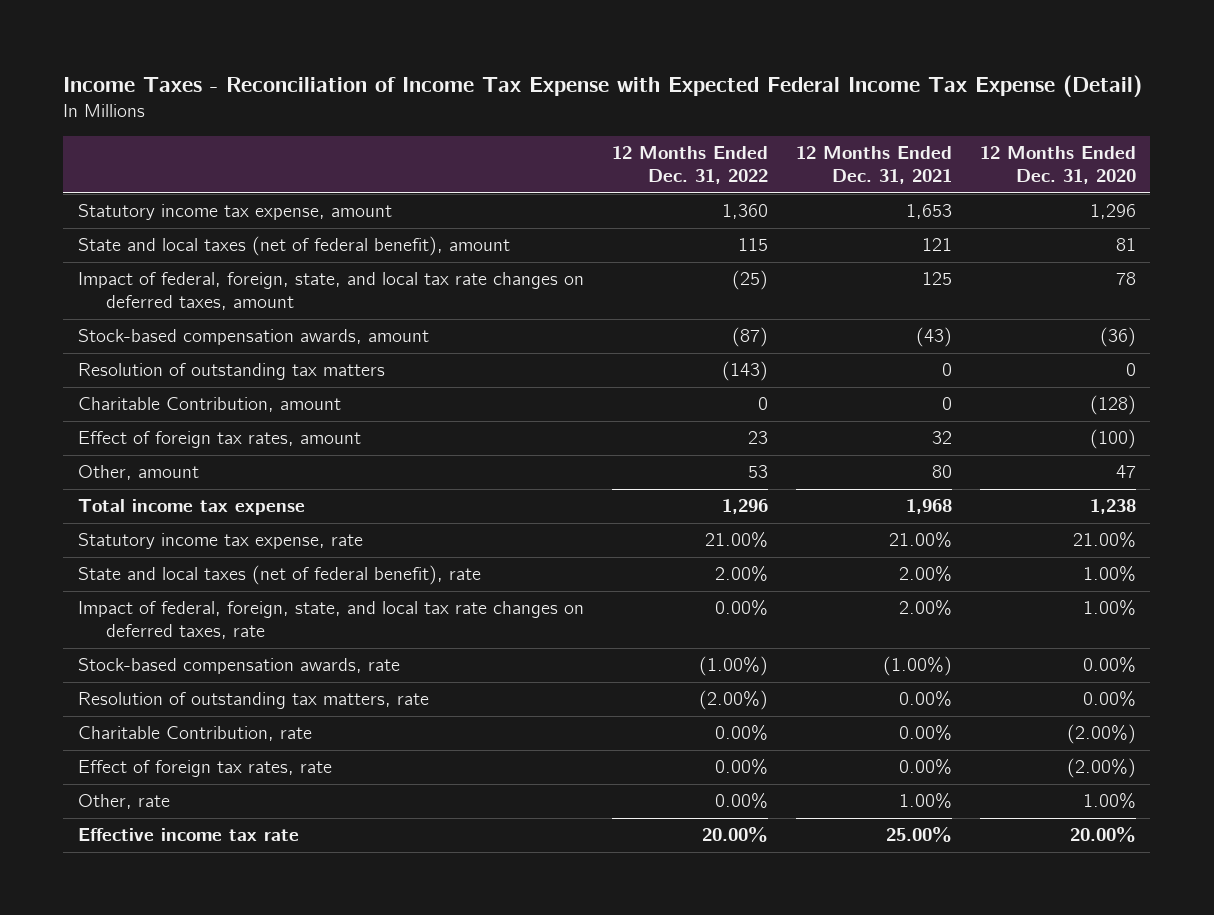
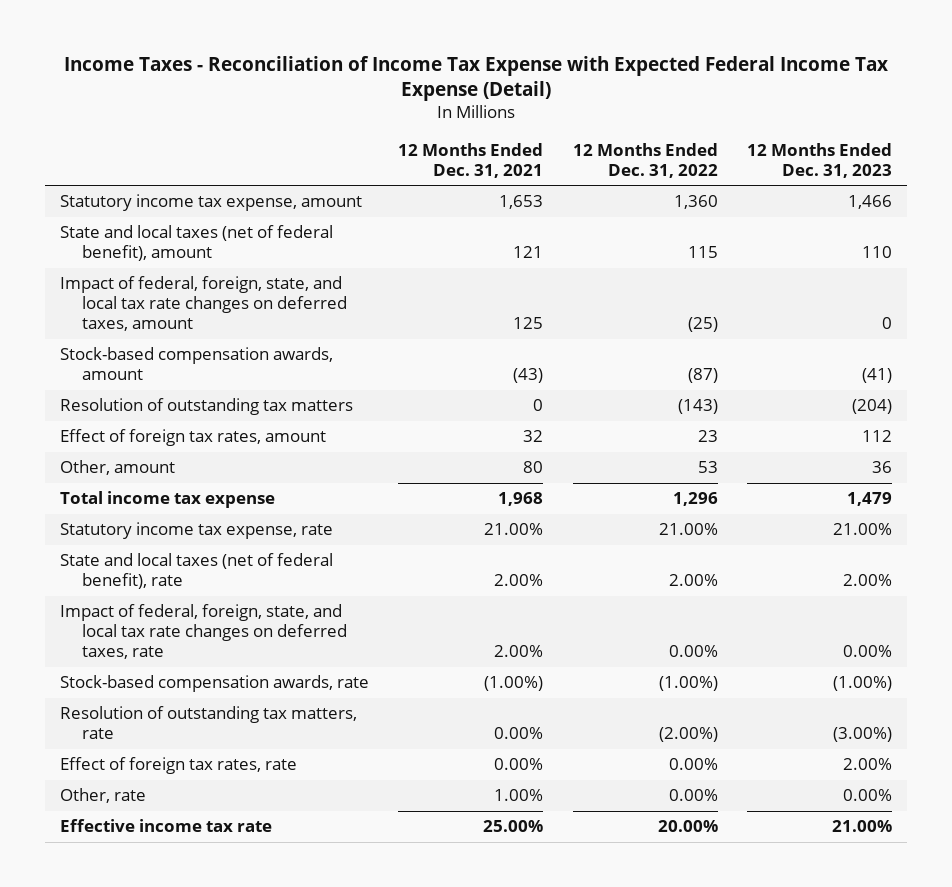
[980,146,1137,184] 12 Months Ended Dec. 31, 2020 -> none
none -> [747,142,893,178] 12 Months Ended Dec. 31, 2023
[77,397,341,413] Charitable Contribution, amount -> none
[77,726,312,742] Charitable Contribution, rate -> none

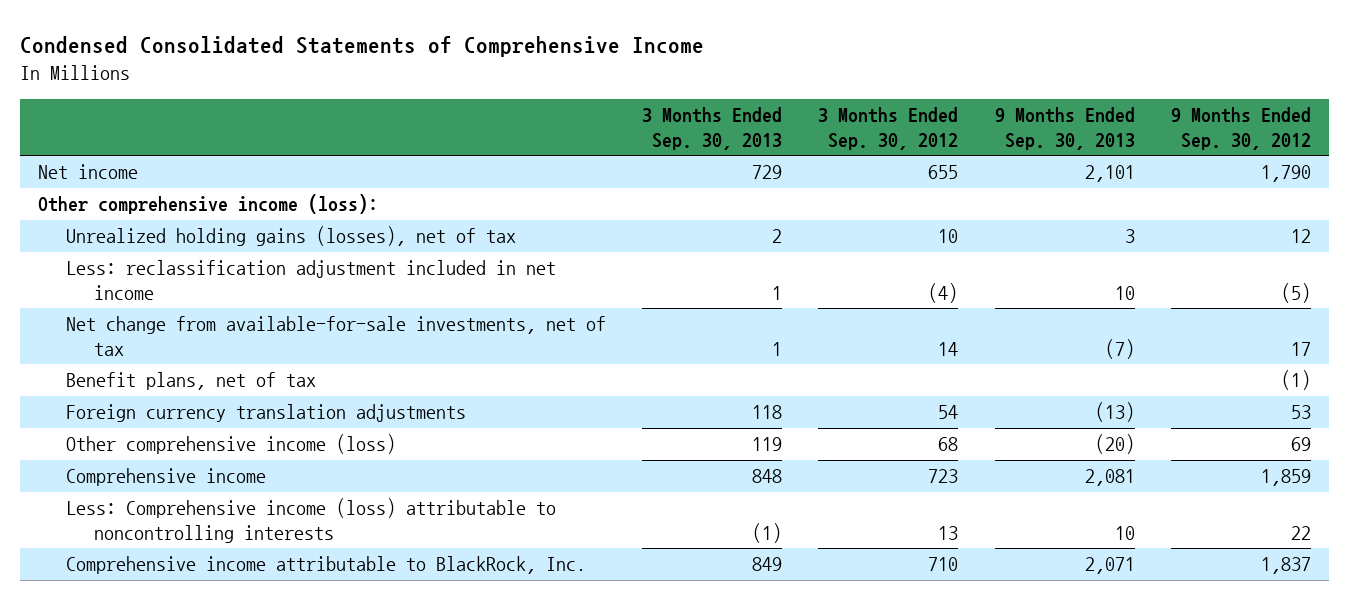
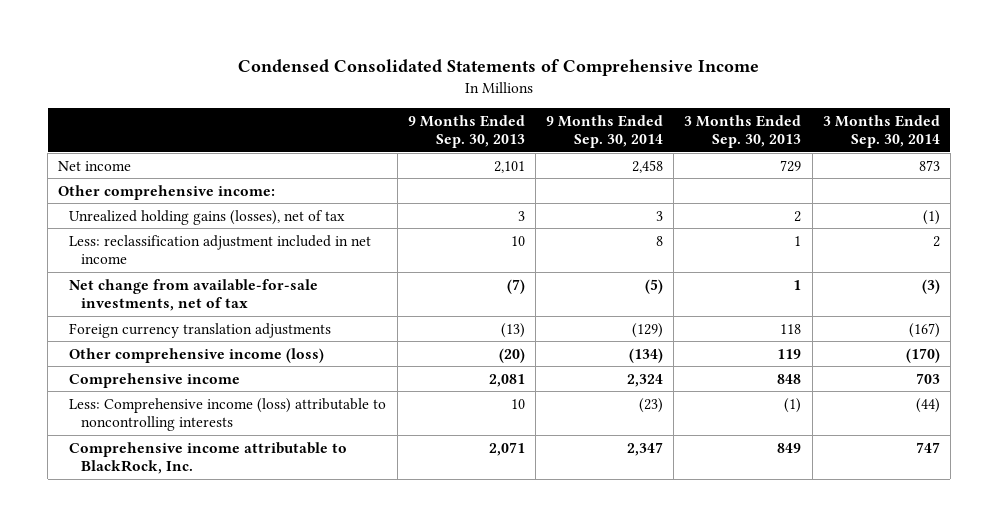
[818,107,959,150] 3 Months Ended Sep. 30, 2012 -> none
[1170,107,1311,150] 9 Months Ended Sep. 30, 2012 -> none
none -> [546,114,664,149] 9 Months Ended Sep. 30, 2014
none -> [822,114,940,149] 3 Months Ended Sep. 30, 2014
[38,194,379,215] Other comprehensive income (loss): -> [58,184,276,200] Other comprehensive income:
[66,372,317,391] Benefit plans, net of tax -> none

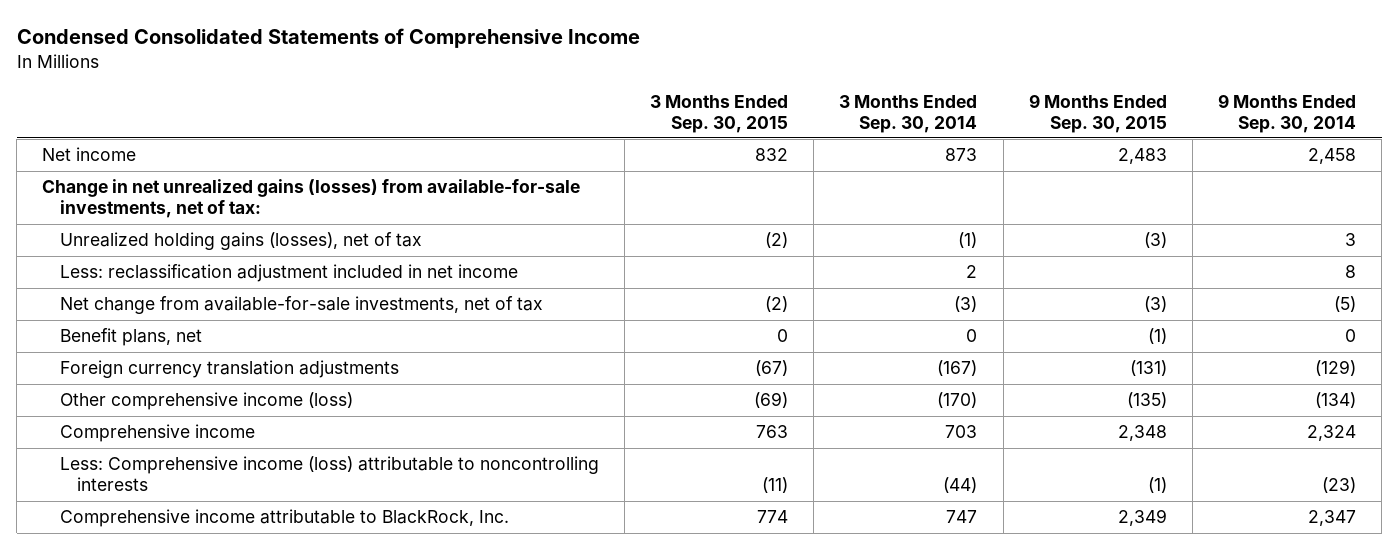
[407,114,525,149] 9 Months Ended Sep. 30, 2013 -> none
[684,114,802,149] 3 Months Ended Sep. 30, 2013 -> none
none -> [650,94,789,133] 3 Months Ended Sep. 30, 2015
none -> [1028,93,1167,133] 9 Months Ended Sep. 30, 2015
[58,184,276,200] Other comprehensive income: -> none
none -> [42,179,581,219] Change in net unrealized gains (losses) from available-for-sale investments, net of tax:
none -> [59,328,202,347] Benefit plans, net

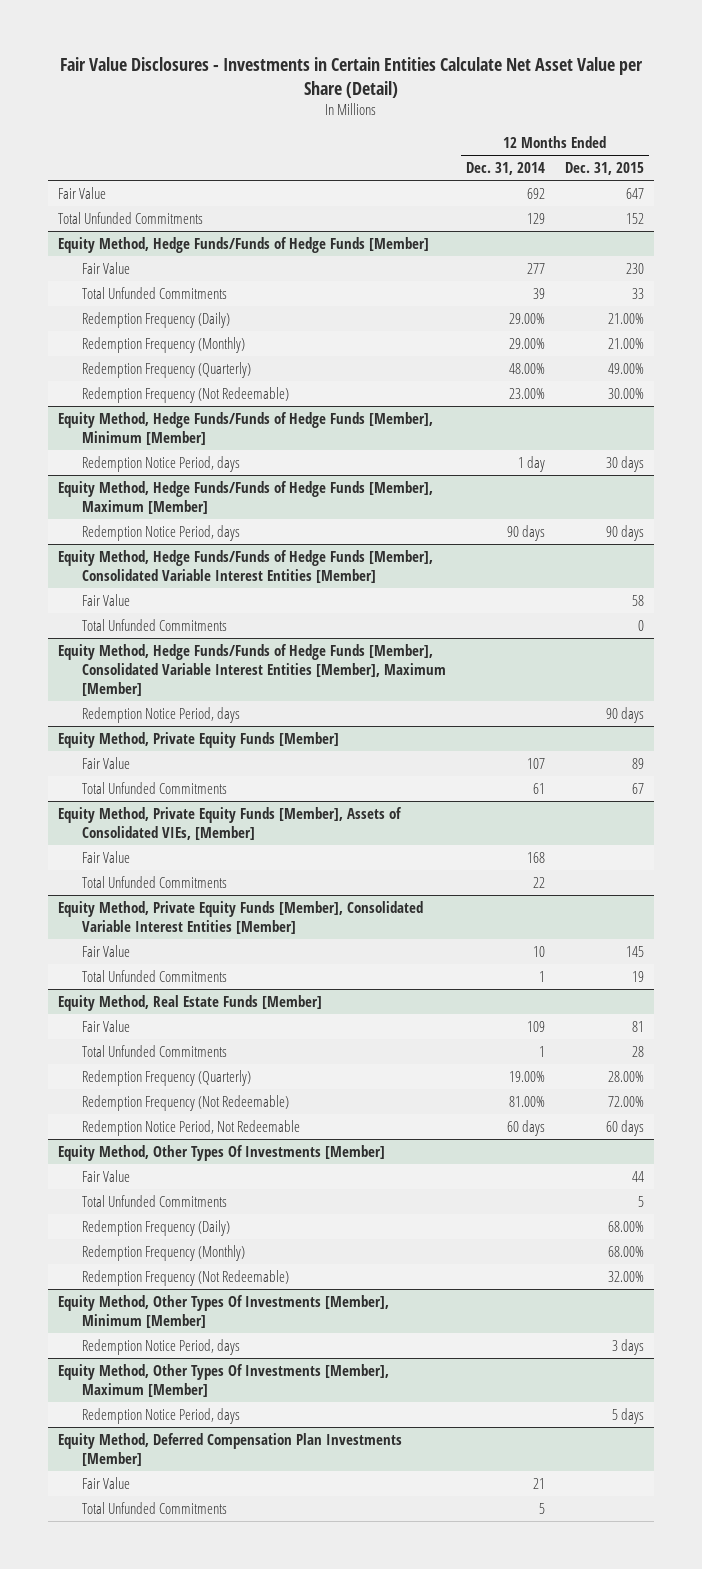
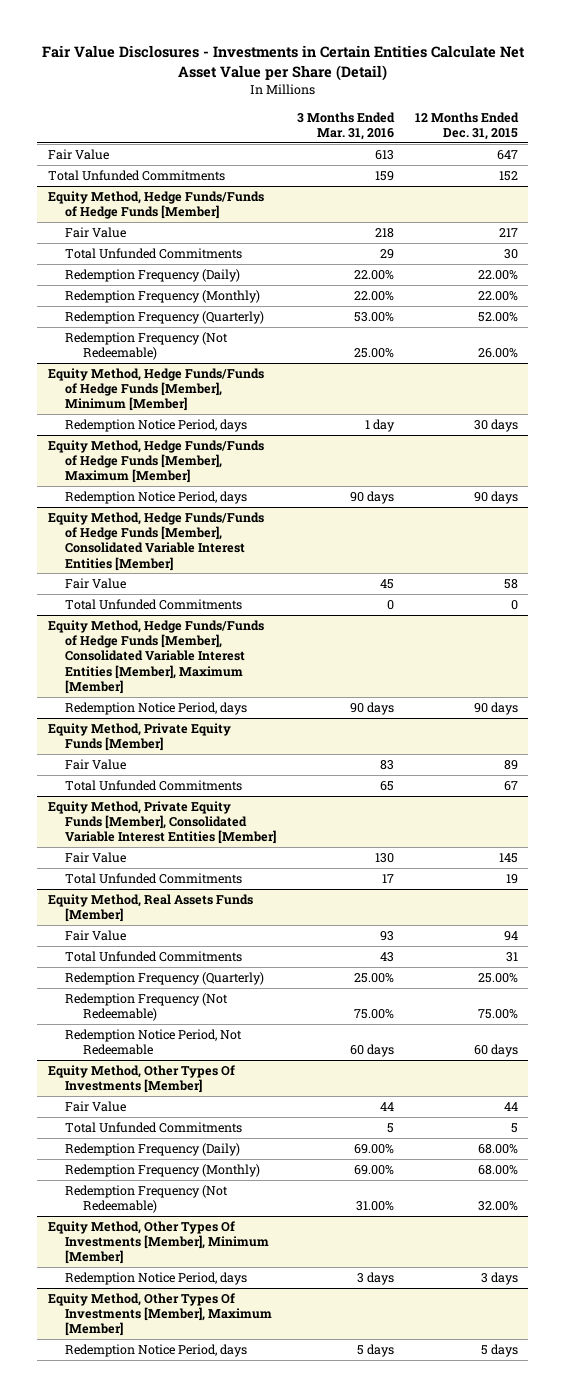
[465,162,545,176] Dec. 31, 2014 -> none
none -> [296,111,395,141] 3 Months Ended Mar. 31, 2016
[625,262,644,274] 230 -> [498,228,518,238] 217
[631,287,644,299] 33 -> [503,249,518,260] 30
[607,312,644,324] 21.00% -> [477,270,518,281] 22.00%
[607,337,644,349] 21.00% -> [477,291,518,302] 22.00%
[607,362,644,374] 49.00% -> [477,312,518,323] 52.00%
[607,387,644,399] 30.00% -> [477,348,518,359] 26.00%
[57,806,402,840] Equity Method, Private Equity Funds [Member], Assets of Consolidated VIEs, [Member] -> none
[81,850,130,863] Fair Value -> none
[81,875,227,888] Total Unfunded Commitments -> none
[57,994,322,1011] Equity Method, Real Estate Funds [Member] -> [47,894,253,923] Equity Method, Real Assets Funds [Member]
[631,1020,644,1032] 81 -> [503,931,518,942] 94
[631,1045,644,1057] 28 -> [505,952,518,963] 31
[607,1070,644,1082] 28.00% -> [477,973,518,984] 25.00%
[607,1095,644,1107] 72.00% -> [477,1009,518,1020] 75.00%
[57,1432,402,1466] Equity Method, Deferred Compensation Plan Investments [Member] -> none
[81,1476,130,1489] Fair Value -> none
[81,1501,227,1514] Total Unfunded Commitments -> none

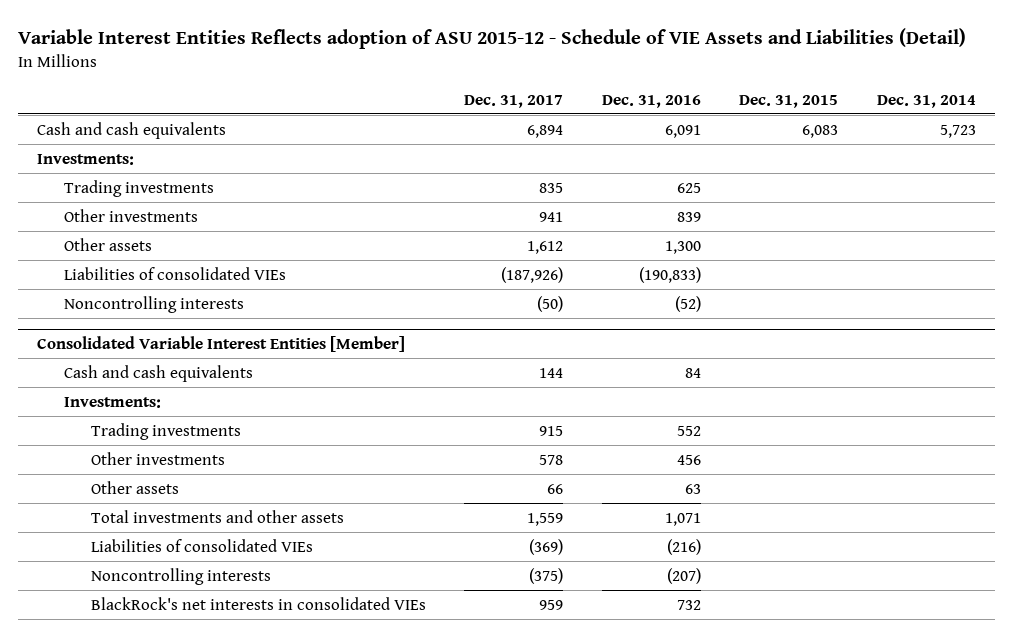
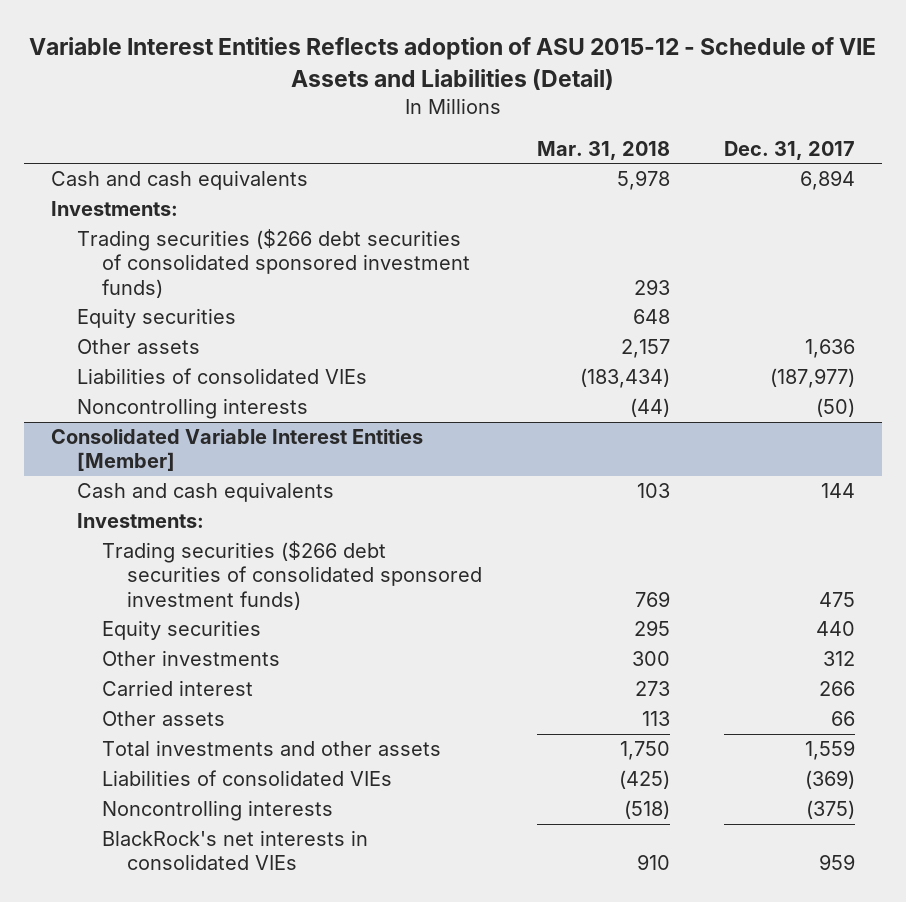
[601,94,701,108] Dec. 31, 2016 -> none
[739,94,839,108] Dec. 31, 2015 -> none
[876,94,976,108] Dec. 31, 2014 -> none
none -> [536,140,670,160] Mar. 31, 2018
[63,179,214,197] Trading investments -> none
[63,208,198,222] Other investments -> none
none -> [76,229,471,298] Trading securities ($266 debt securities of consolidated sponsored investment funds)
none -> [76,308,236,329] Equity securities
[527,240,564,254] 1,612 -> [804,339,855,359] 1,636
[501,266,564,283] (187,926) -> [769,368,855,389] (187,977)
[90,422,241,440] Trading investments -> none
none -> [102,541,483,610] Trading securities ($266 debt securities of consolidated sponsored investment funds)
none -> [102,620,262,641] Equity securities
[539,454,564,465] 578 -> [822,651,855,667] 312
none -> [102,680,254,697] Carried interest

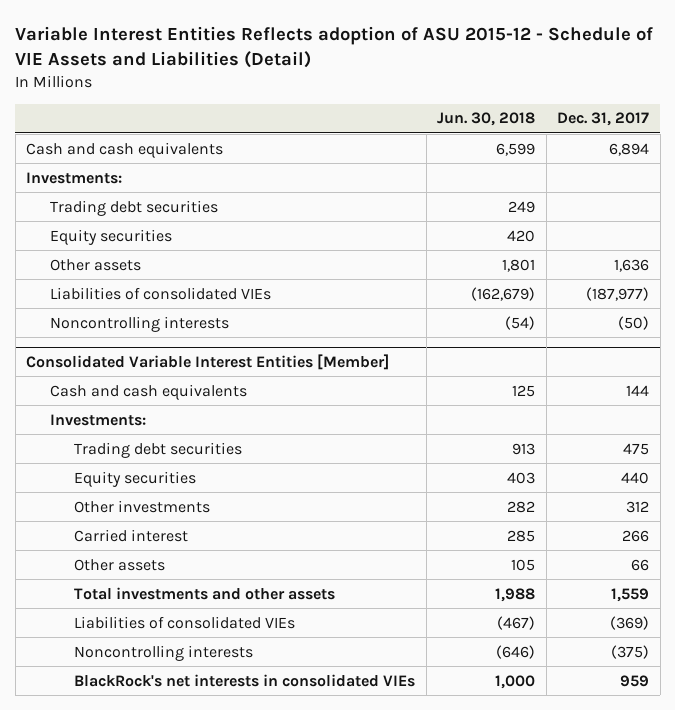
[536,140,670,160] Mar. 31, 2018 -> none
none -> [437,112,536,127] Jun. 30, 2018
[76,229,471,298] Trading securities ($266 debt securities of consolidated sponsored investment funds) -> [50,199,219,216] Trading debt securities
[102,541,483,610] Trading securities ($266 debt securities of consolidated sponsored investment funds) -> [73,441,242,458] Trading debt securities

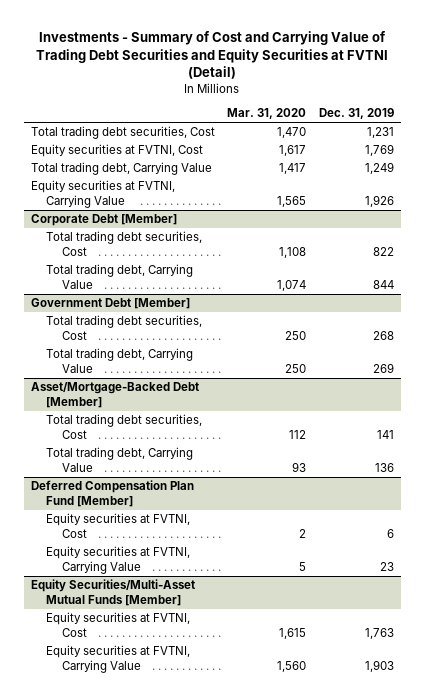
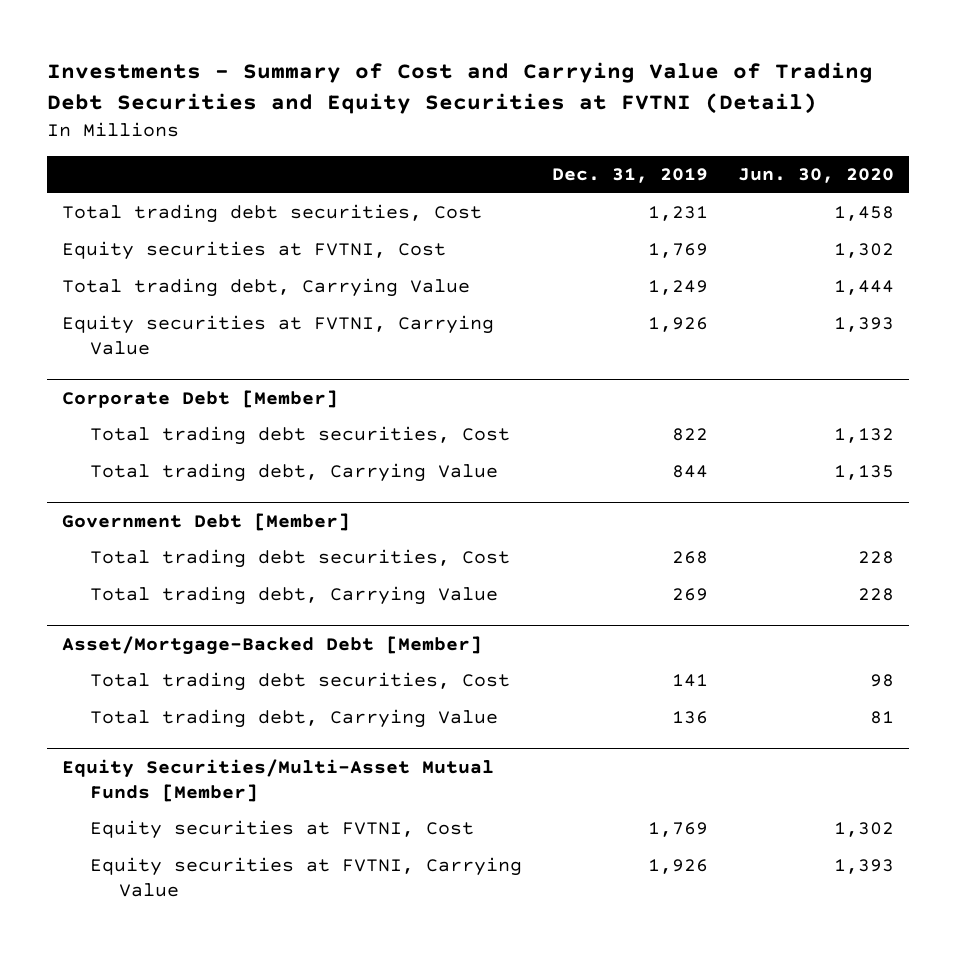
[227,108,307,120] Mar. 31, 2020 -> none
none -> [738,168,895,184] Jun. 30, 2020
[30,480,194,507] Deferred Compensation Plan Fund [Member] -> none
[46,513,191,538] Equity securities at FVTNI, Cost -> none
[46,546,191,574] Equity securities at FVTNI, Carrying Value -> none
[365,627,395,639] 1,763 -> [648,822,709,838] 1,769
[365,659,395,672] 1,903 -> [648,859,709,875] 1,926

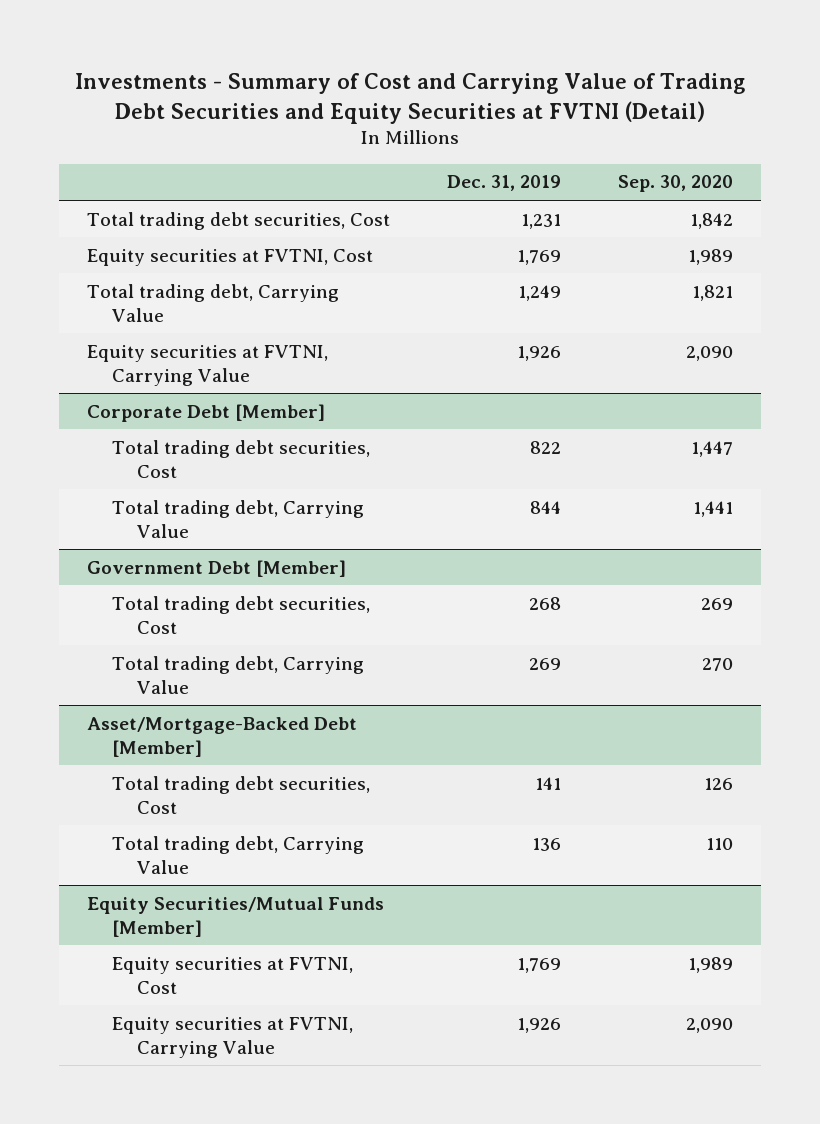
[738,168,895,184] Jun. 30, 2020 -> none
none -> [617,175,733,193] Sep. 30, 2020
[61,758,494,802] Equity Securities/Multi-Asset Mutual Funds [Member] -> [87,896,385,937] Equity Securities/Mutual Funds [Member]

